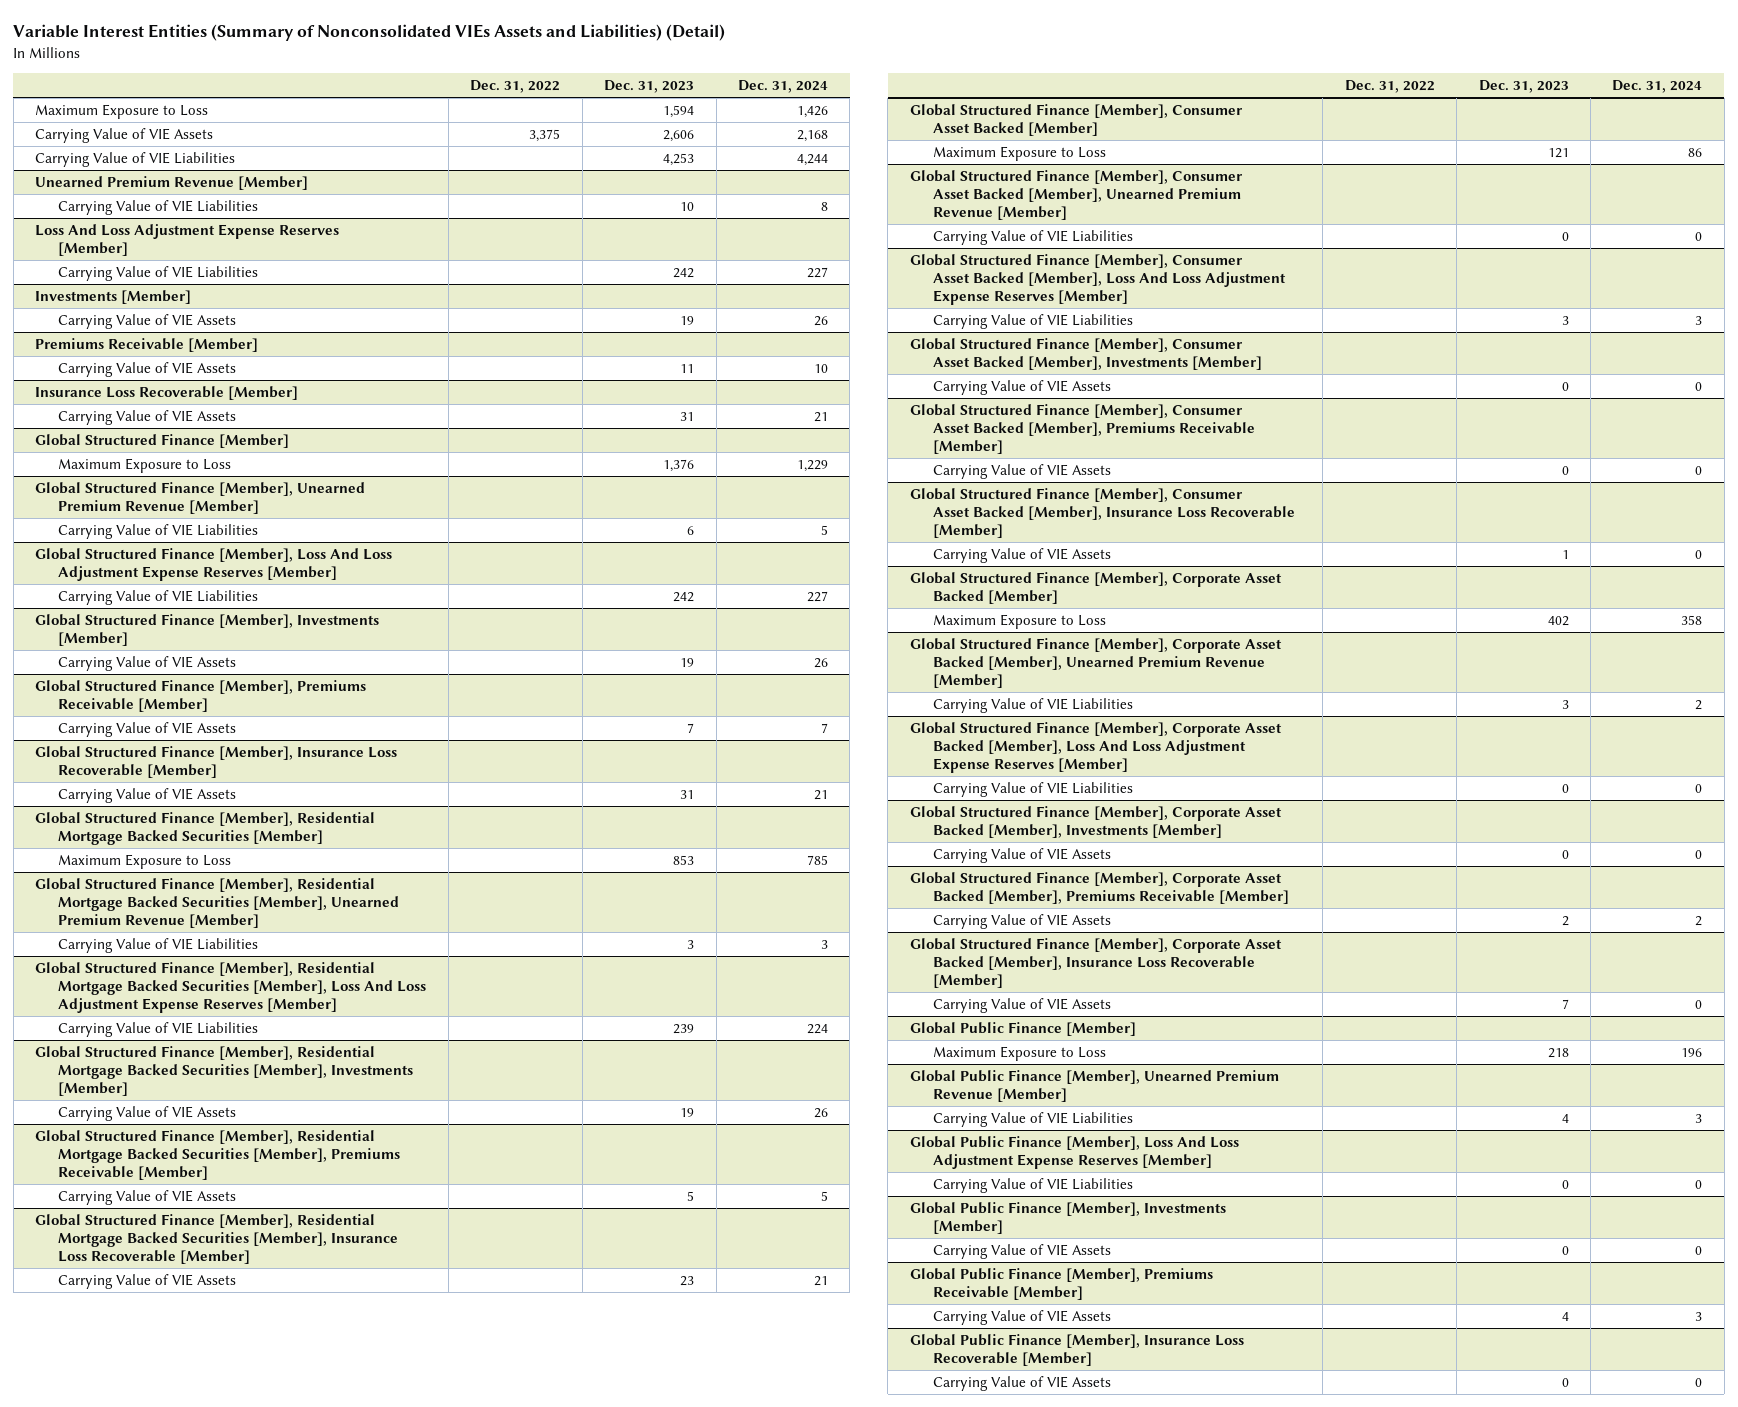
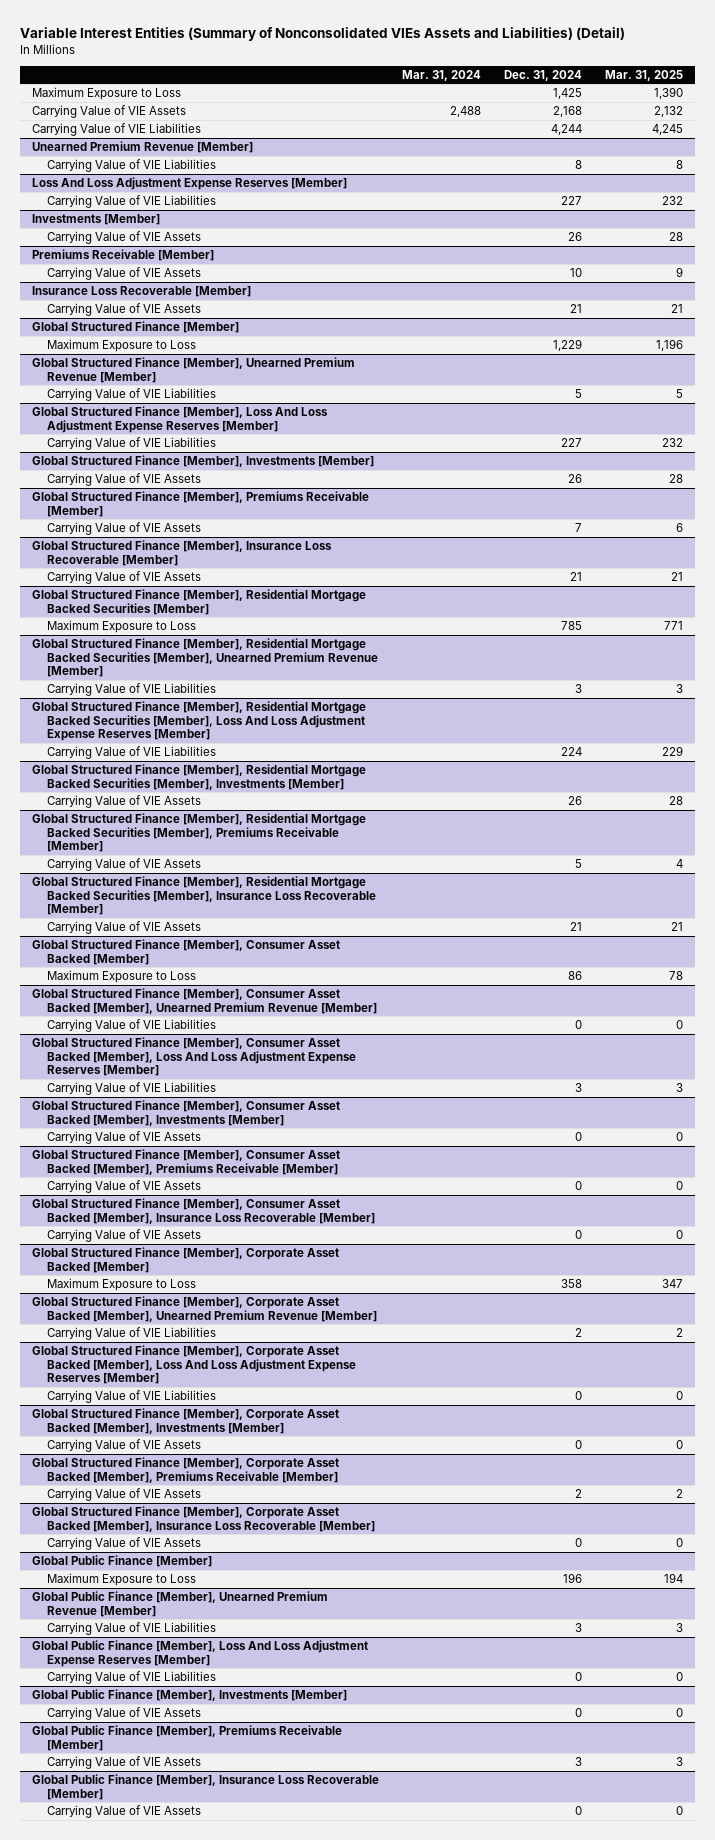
[470,79,561,93] Dec. 31, 2022 -> none
[604,79,695,93] Dec. 31, 2023 -> none
none -> [401,69,481,81] Mar. 31, 2024
none -> [605,69,684,81] Mar. 31, 2025
[796,106,828,119] 1,426 -> [553,88,583,100] 1,425

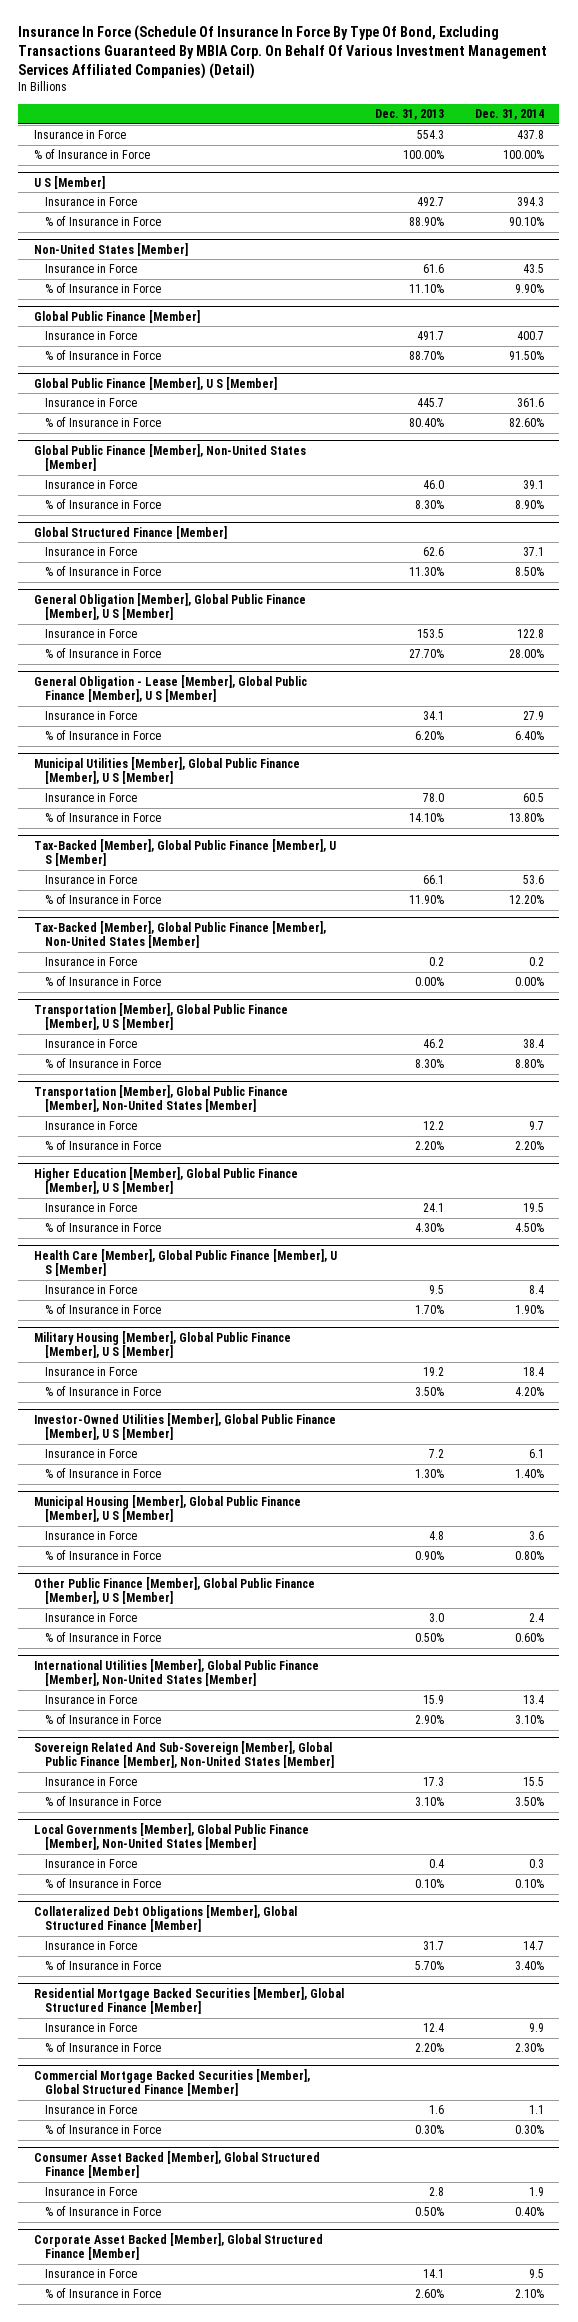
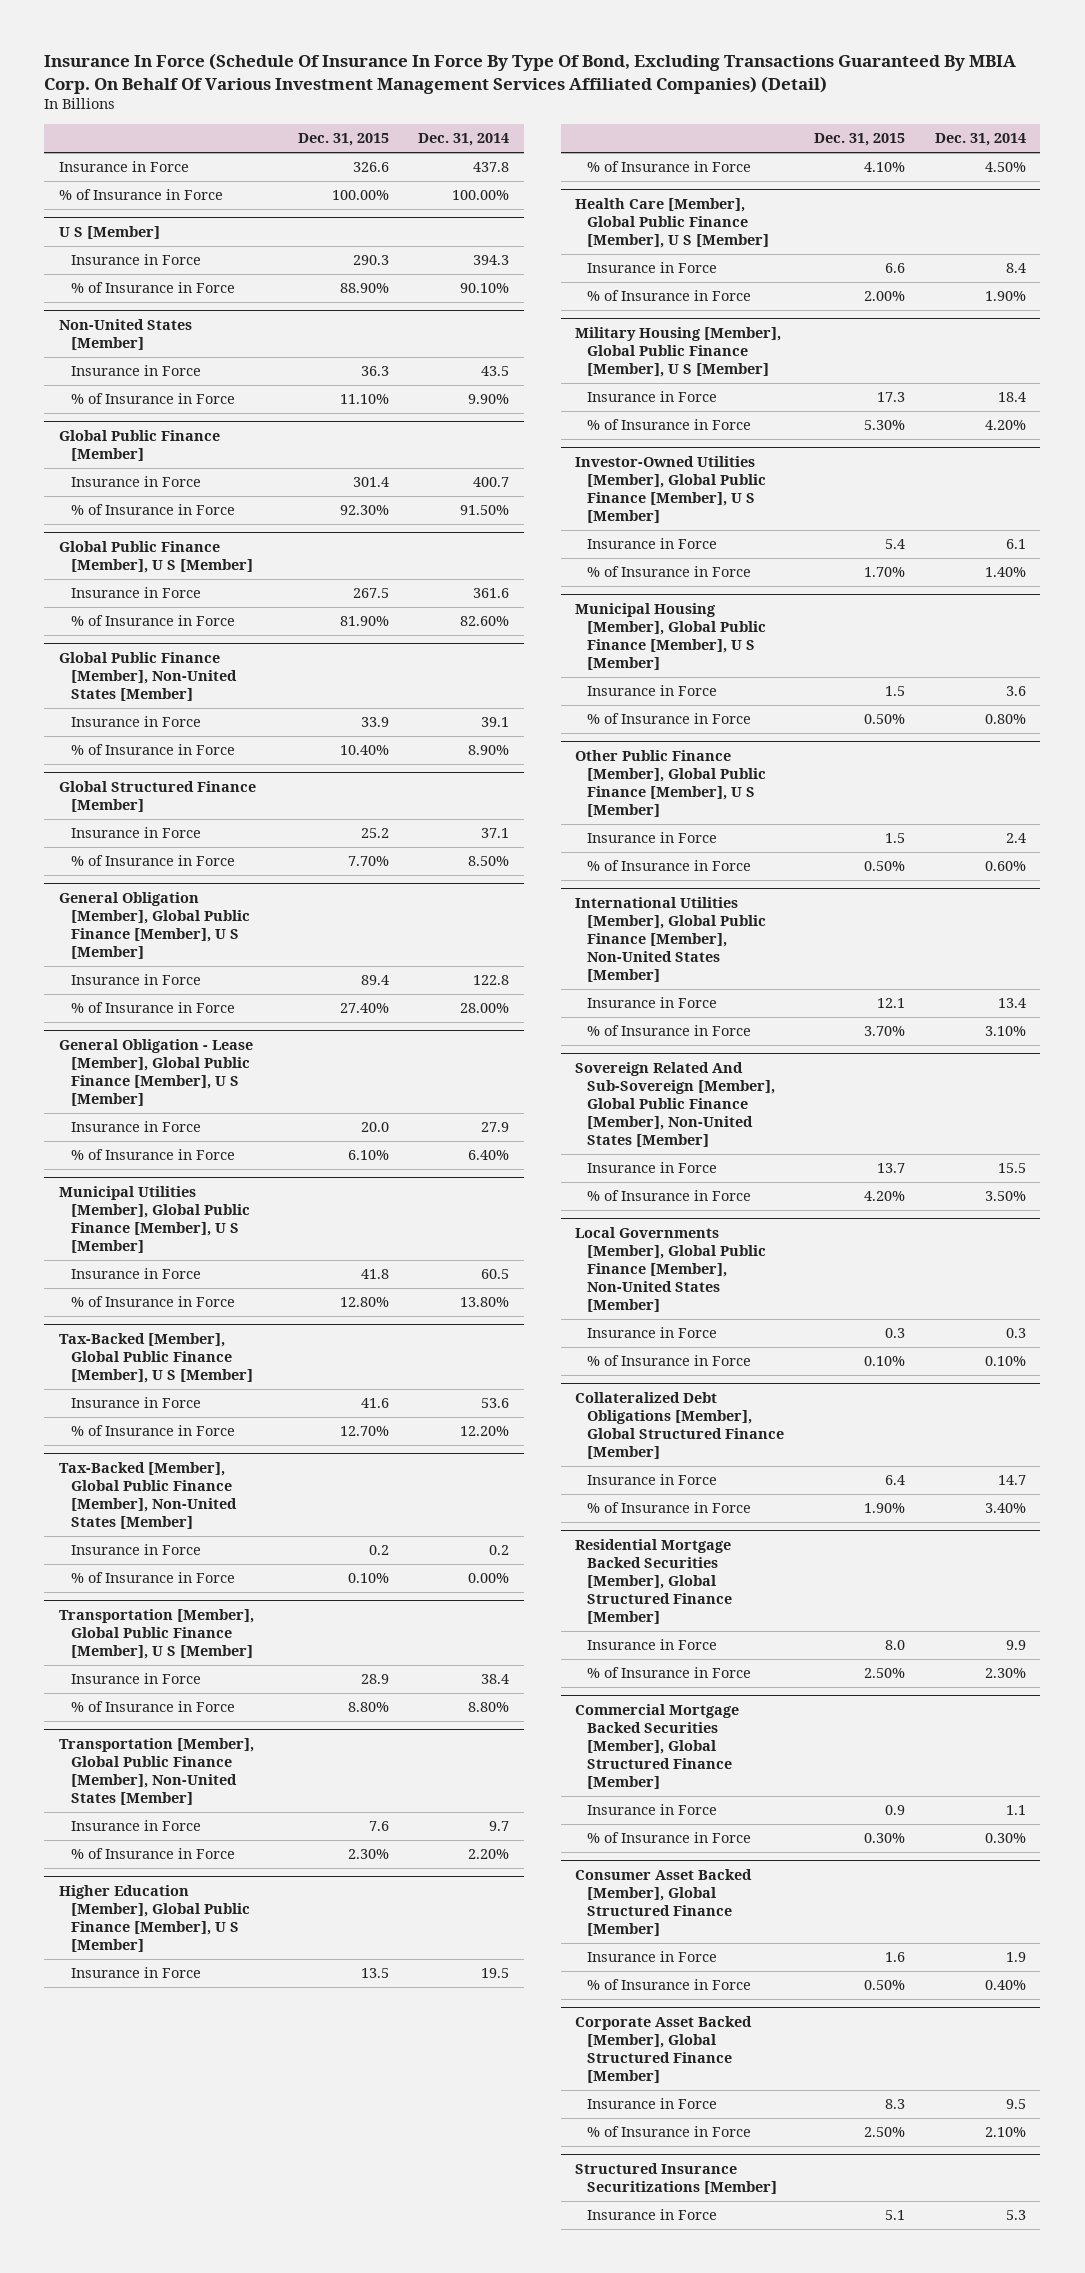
[374,108,444,120] Dec. 31, 2013 -> none
none -> [297,133,389,147] Dec. 31, 2015
none -> [575,2163,778,2195] Structured Insurance Securitizations [Member]
none -> [587,2209,718,2221] Insurance in Force

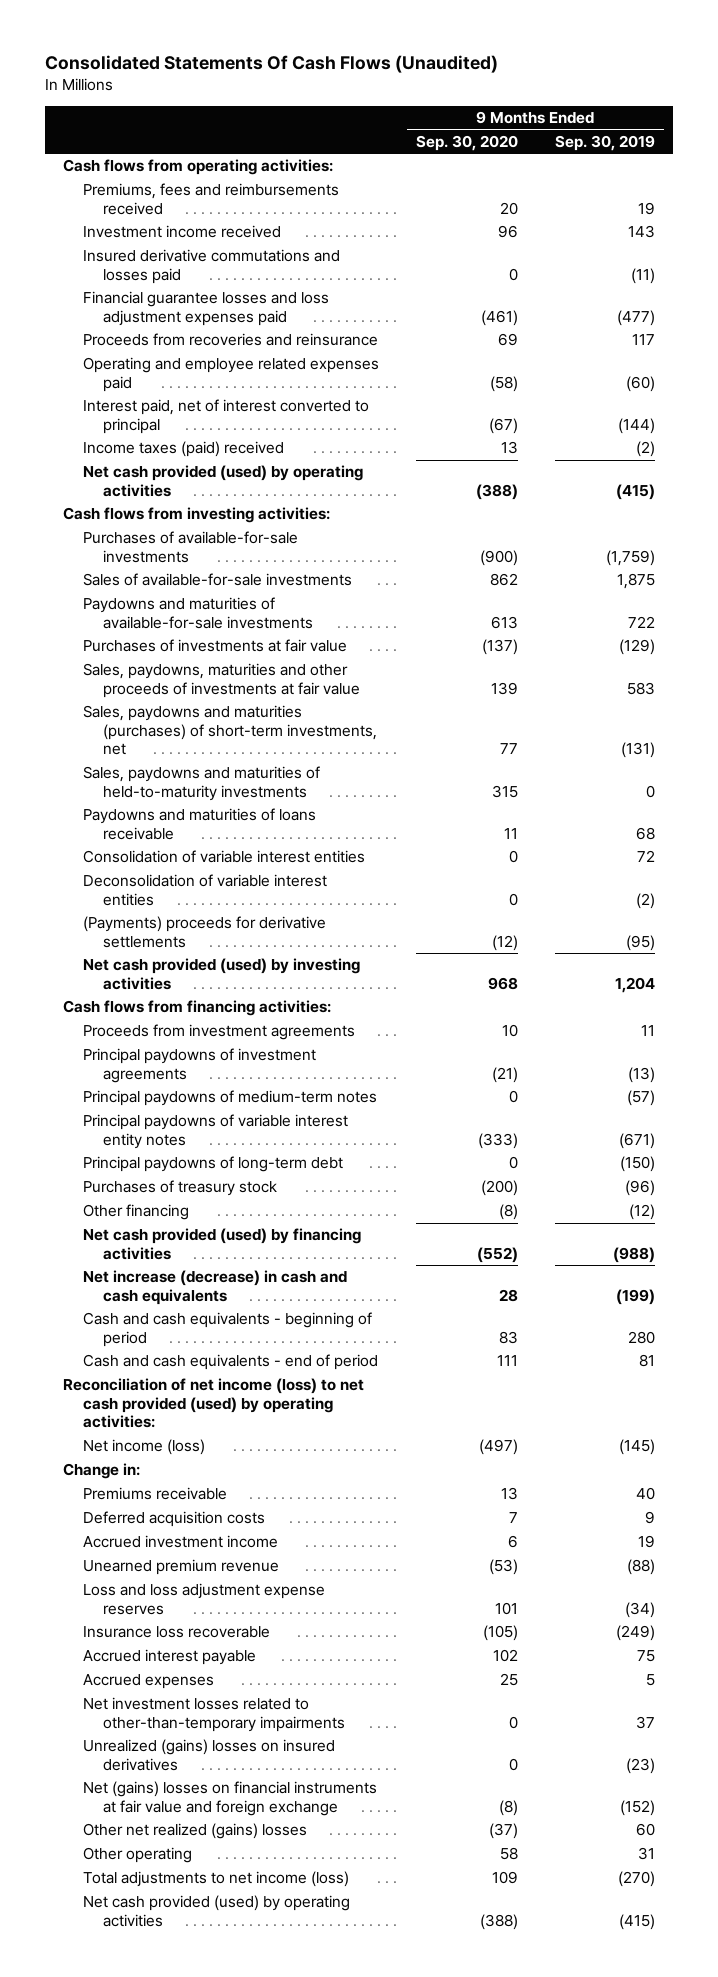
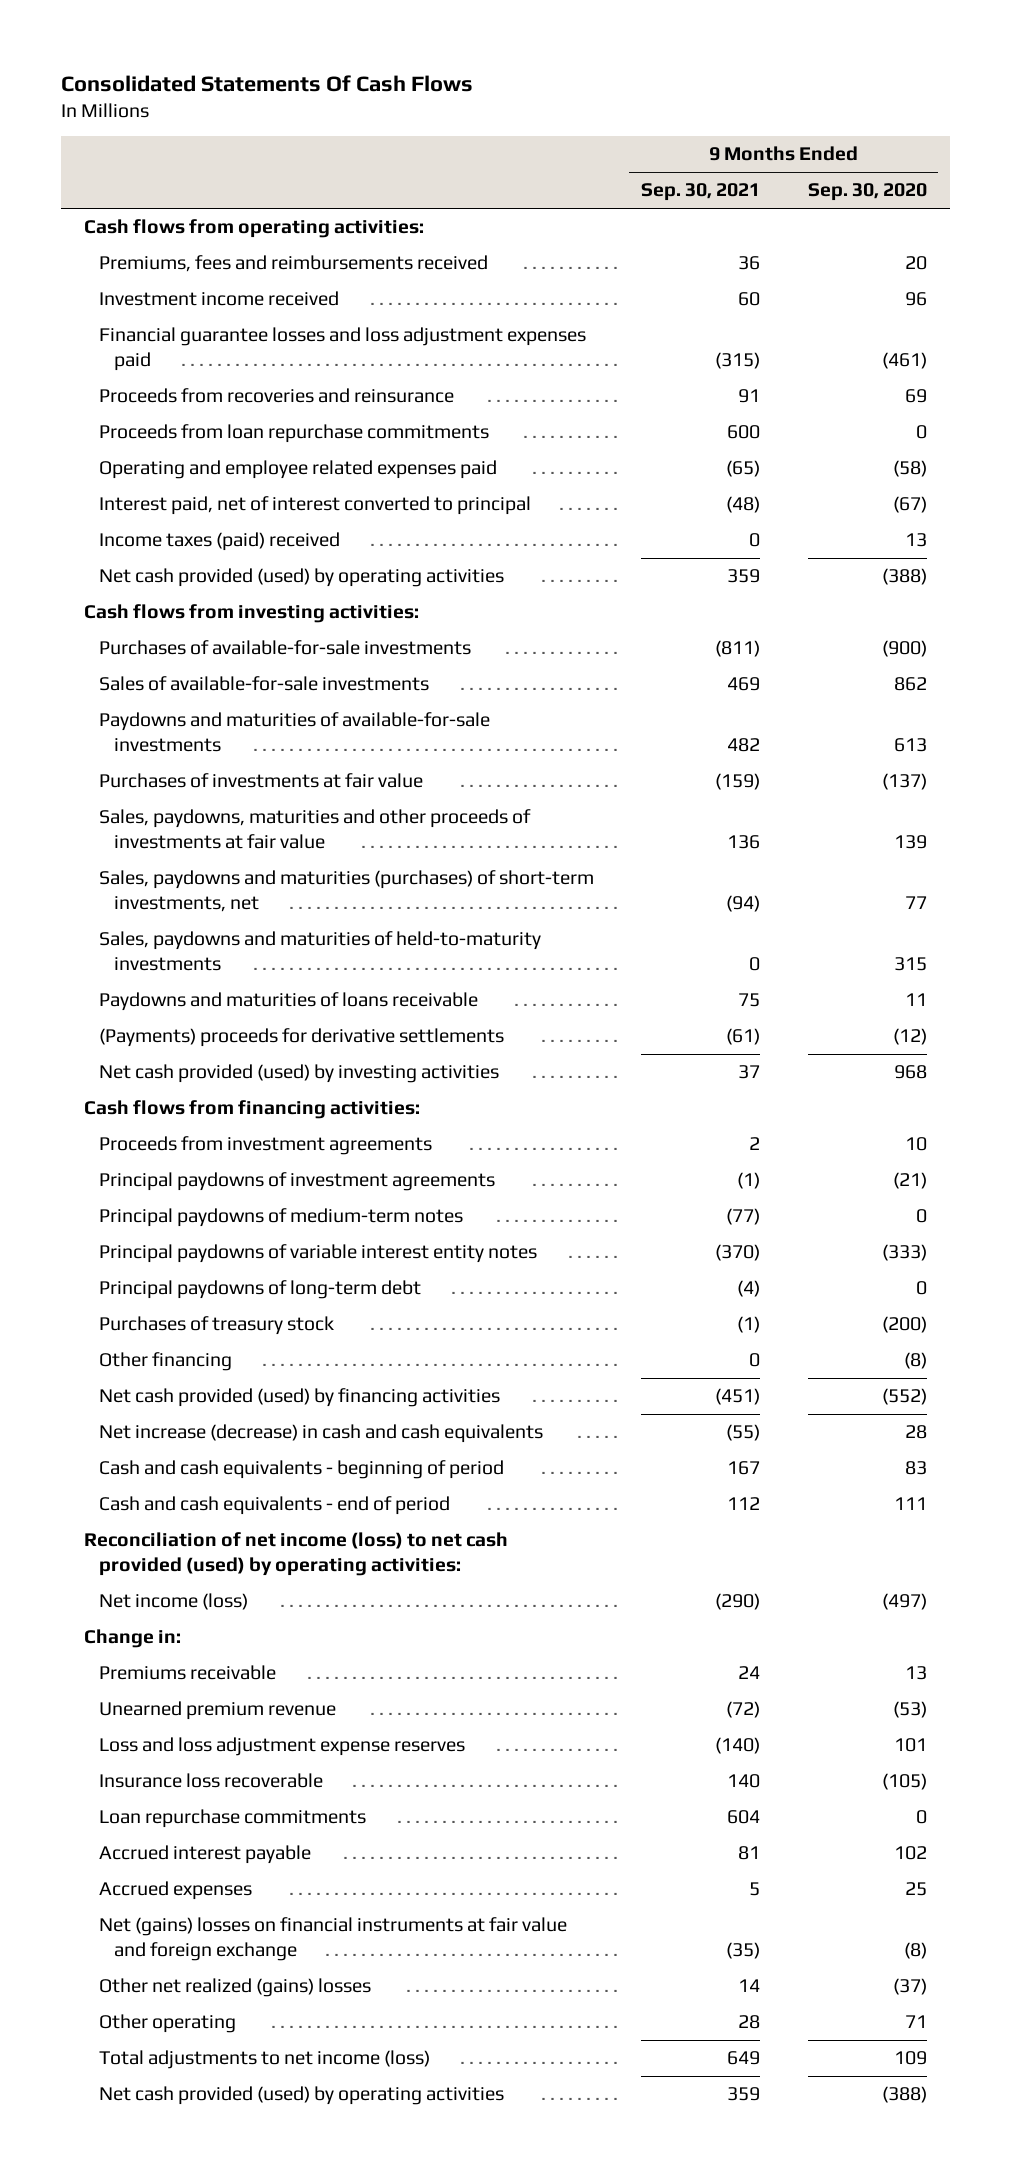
[44,55,498,74] Consolidated Statements Of Cash Flows (Unaudited) -> [60,74,473,92] Consolidated Statements Of Cash Flows
[554,135,655,152] Sep. 30, 2019 -> none
none -> [641,183,761,202] Sep. 30, 2021
[83,249,341,284] Insured derivative commutations and losses paid -> none
none -> [98,424,489,444] Proceeds from loan repurchase commitments
[83,850,366,864] Consolidation of variable interest entities -> none
[83,874,328,906] Deconsolidation of variable interest entities -> none
[83,1511,266,1528] Deferred acquisition costs -> none
[83,1535,279,1549] Accrued investment income -> none
none -> [98,1809,366,1829] Loan repurchase commitments
[83,1697,346,1732] Net investment losses related to other-than-temporary impairments -> none
[83,1739,336,1771] Unrealized (gains) losses on insured derivatives -> none
[499,1847,518,1861] 58 -> [904,2015,927,2029] 71

